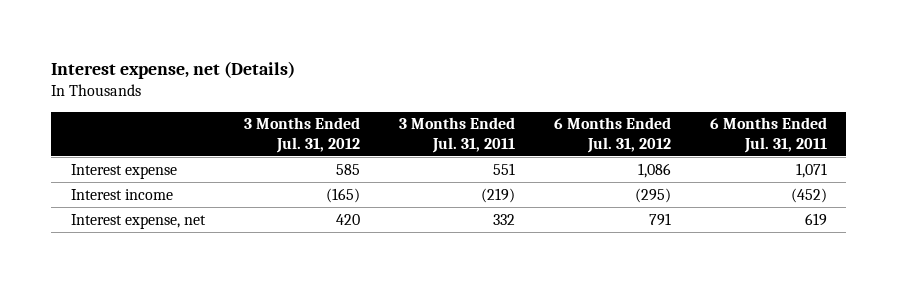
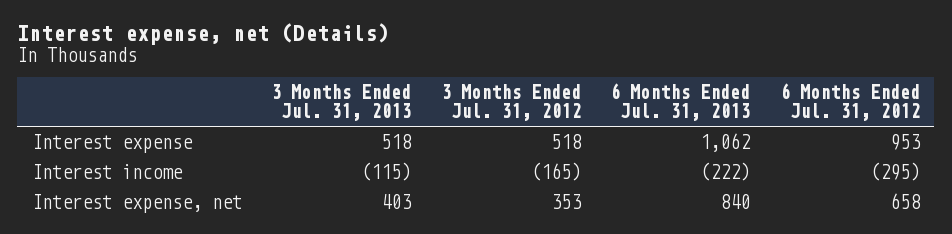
[398,117,515,153] 3 Months Ended Jul. 31, 2011 -> none
[709,117,827,153] 6 Months Ended Jul. 31, 2011 -> none
none -> [271,84,412,121] 3 Months Ended Jul. 31, 2013
none -> [610,83,751,121] 6 Months Ended Jul. 31, 2013
[335,163,360,175] 585 -> [550,134,582,150] 518
[637,162,671,178] 1,086 -> [889,134,921,151] 953
[335,213,360,225] 420 -> [550,194,582,210] 353
[648,212,671,226] 791 -> [889,193,921,210] 658

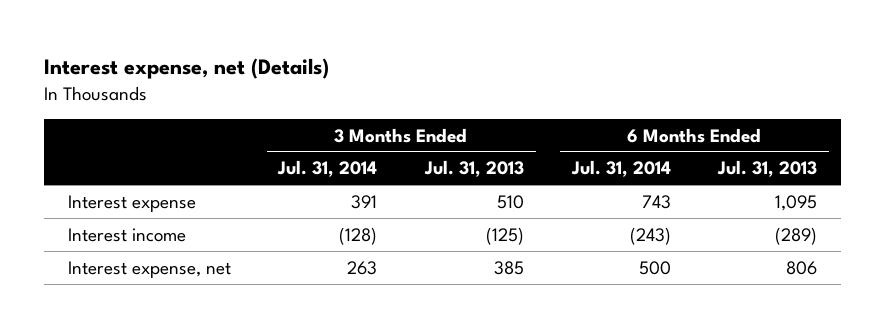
[440,84,581,121] 3 Months Ended Jul. 31, 2012 -> none
[779,83,920,121] 6 Months Ended Jul. 31, 2012 -> none
none -> [277,160,378,178] Jul. 31, 2014
none -> [570,160,671,178] Jul. 31, 2014
[381,134,413,150] 518 -> [496,194,524,209] 510
[700,133,752,153] 1,062 -> [775,194,818,211] 1,095
[361,162,412,182] (115) -> [485,226,524,245] (125)
[700,162,751,182] (222) -> [775,226,818,245] (289)
[381,194,413,210] 403 -> [493,260,524,275] 385
[720,194,751,210] 840 -> [786,260,818,275] 806

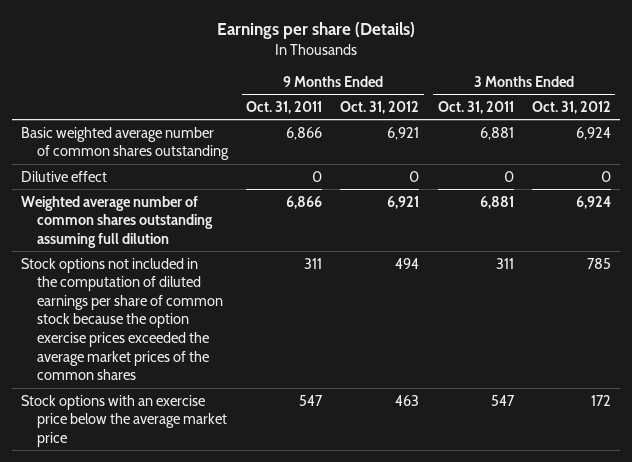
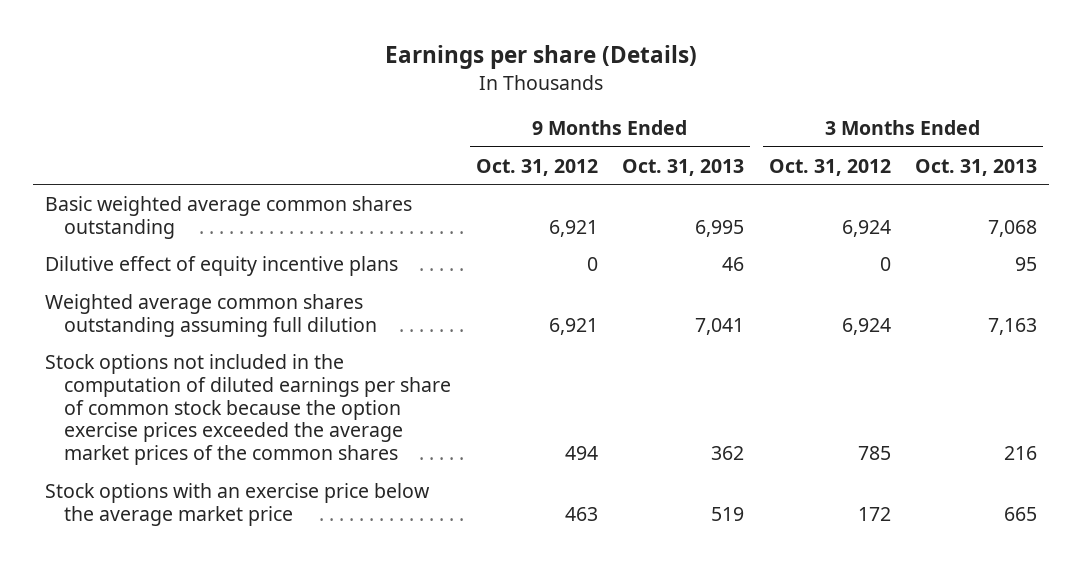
[246,101,323,115] Oct. 31, 2011 -> none
[437,101,514,115] Oct. 31, 2011 -> none
none -> [622,158,745,176] Oct. 31, 2013
none -> [915,158,1038,176] Oct. 31, 2013
[21,126,230,161] Basic weighted average number of common shares outstanding -> [44,195,412,239] Basic weighted average common shares outstanding
[21,170,108,182] Dilutive effect -> [44,255,398,276] Dilutive effect of equity incentive plans
[21,195,214,248] Weighted average number of common shares outstanding assuming full dilution -> [44,293,378,337] Weighted average common shares outstanding assuming full dilution

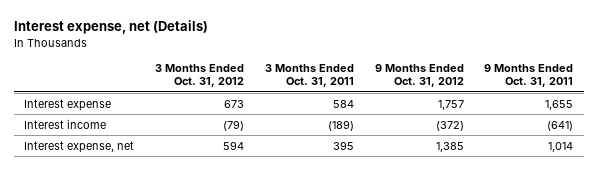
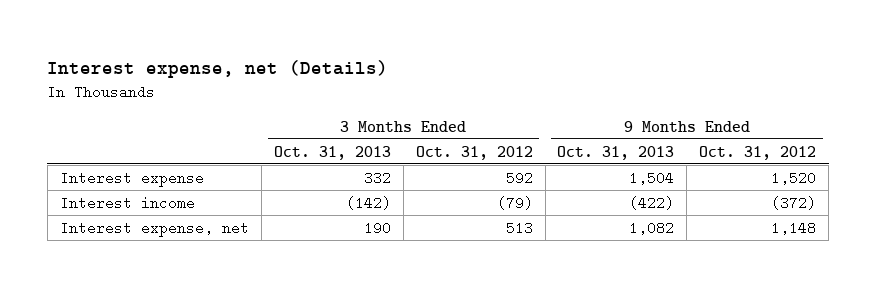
[264,64,354,88] 3 Months Ended Oct. 31, 2011 -> none
[484,64,574,88] 9 Months Ended Oct. 31, 2011 -> none
none -> [273,145,391,160] Oct. 31, 2013
none -> [557,145,675,160] Oct. 31, 2013
[224,99,245,108] 673 -> [505,170,533,185] 592
[437,99,464,110] 1,757 -> [771,170,817,185] 1,520
[223,140,245,150] 594 -> [505,220,533,235] 513
[435,141,464,152] 1,385 -> [771,220,817,235] 1,148

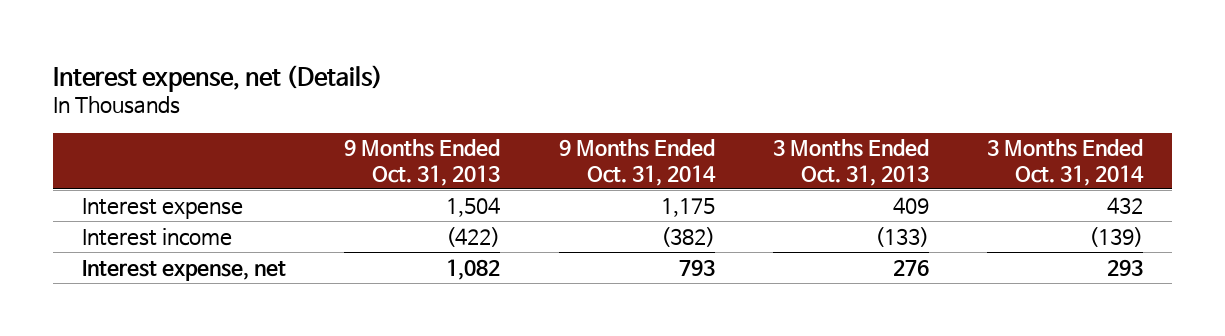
[415,145,533,160] Oct. 31, 2012 -> none
[699,145,817,160] Oct. 31, 2012 -> none
none -> [558,139,716,186] 9 Months Ended Oct. 31, 2014
none -> [987,139,1145,186] 3 Months Ended Oct. 31, 2014
[363,170,391,185] 332 -> [892,196,929,214] 409
[345,195,391,210] (142) -> [874,226,929,247] (133)
[363,220,391,235] 190 -> [892,259,929,276] 276

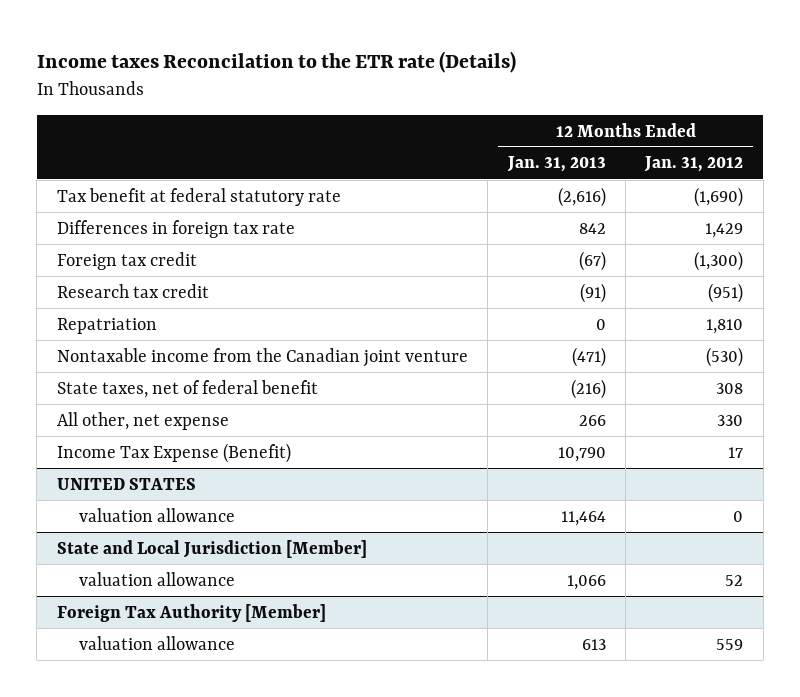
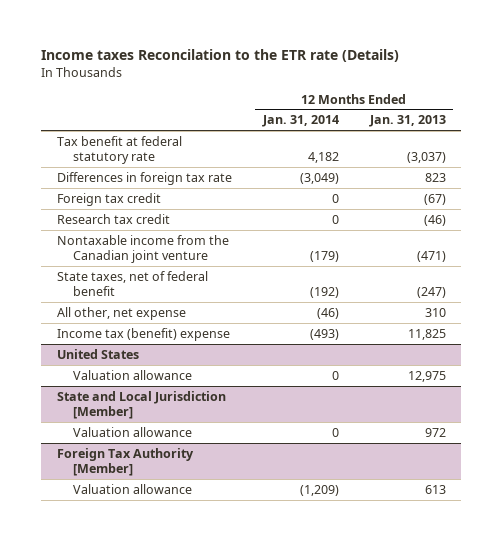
[644,156,744,173] Jan. 31, 2012 -> none
none -> [261,115,339,128] Jan. 31, 2014
[557,186,606,207] (2,616) -> [406,151,446,163] (3,037)
[578,222,606,234] 842 -> [424,172,446,182] 823
[56,317,157,334] Repatriation -> none
[579,282,606,303] (91) -> [423,214,446,226] (46)
[570,378,606,399] (216) -> [416,286,446,298] (247)
[578,414,606,426] 266 -> [424,307,446,317] 310
[56,442,291,463] Income Tax Expense (Benefit) -> [56,327,230,341] Income tax (benefit) expense
[557,446,606,462] 10,790 -> [407,328,446,340] 11,825
[56,477,196,490] UNITED STATES -> [56,348,139,359] United States
[78,507,235,522] valuation allowance -> [72,369,192,380] Valuation allowance
[560,510,606,526] 11,464 -> [407,370,446,382] 12,975
[78,571,235,586] valuation allowance -> [72,426,192,437] Valuation allowance
[566,574,606,590] 1,066 -> [424,427,446,437] 972
[78,635,235,650] valuation allowance -> [72,483,192,494] Valuation allowance

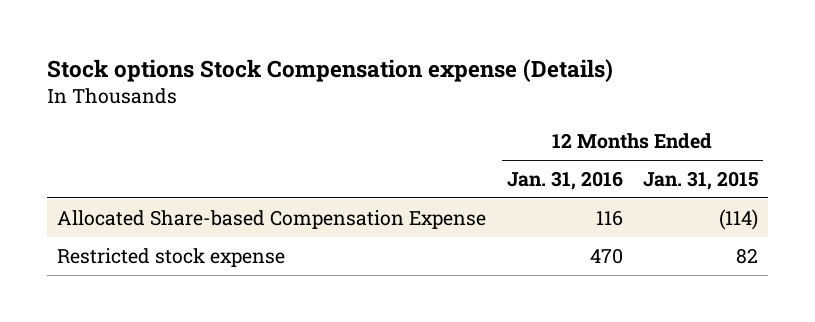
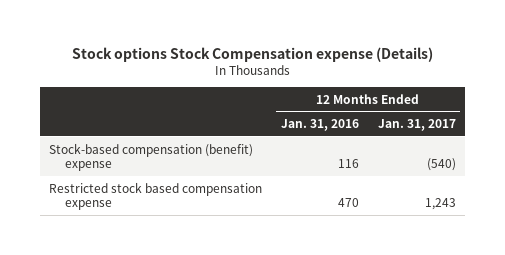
[643,170,759,190] Jan. 31, 2015 -> none
none -> [377,118,456,131] Jan. 31, 2017
[57,209,487,229] Allocated Share-based Compensation Expense -> [49,142,254,172] Stock-based compensation (benefit) expense
[57,247,286,267] Restricted stock expense -> [49,181,263,211] Restricted stock based compensation expense

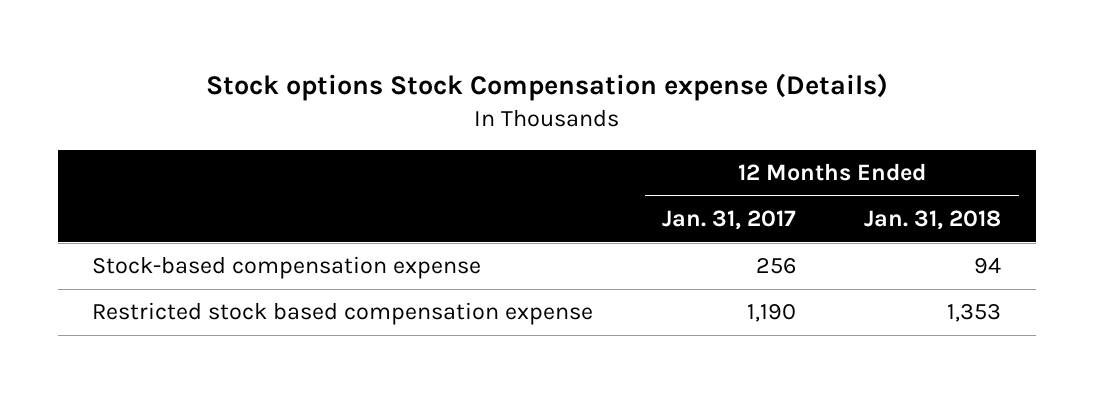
[281,118,360,131] Jan. 31, 2016 -> none
none -> [864,210,1002,231] Jan. 31, 2018
[49,142,254,172] Stock-based compensation (benefit) expense -> [92,256,482,280] Stock-based compensation expense
[426,158,456,172] (540) -> [755,258,796,275] 256
[424,198,456,211] 1,243 -> [746,304,796,323] 1,190

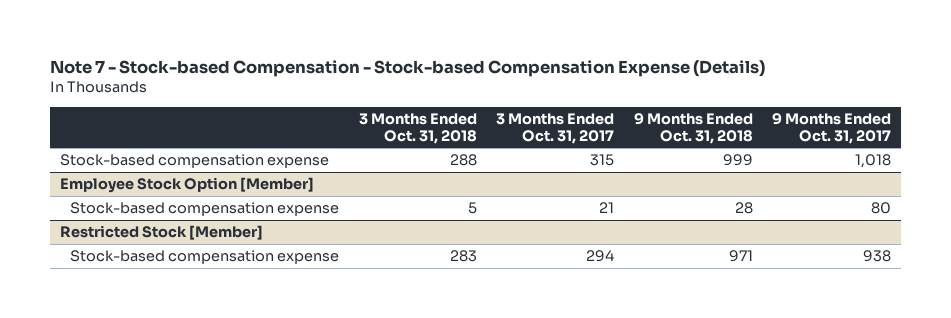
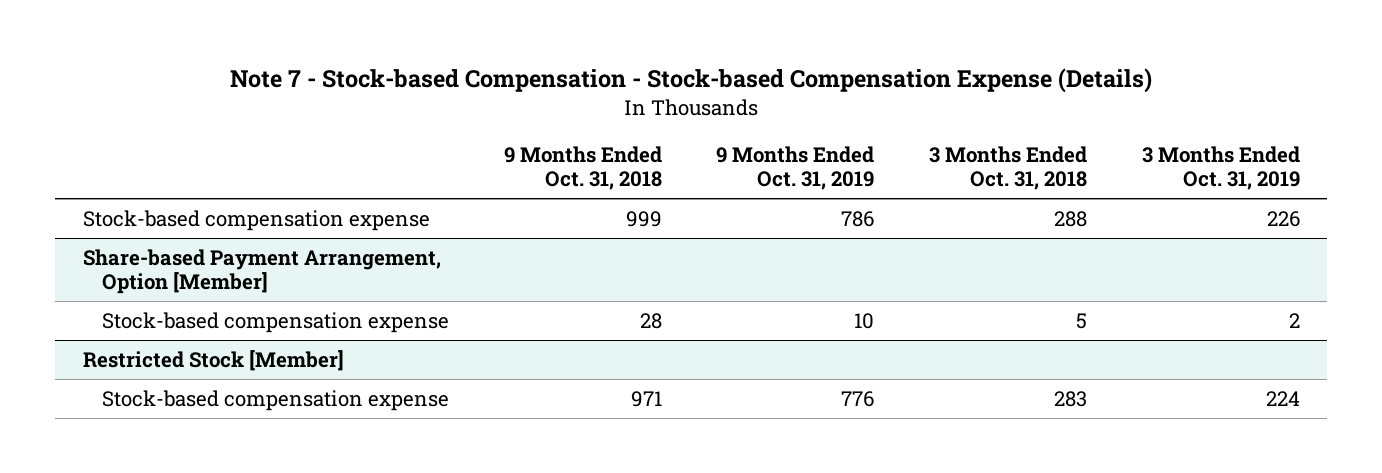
[496,112,615,144] 3 Months Ended Oct. 31, 2017 -> none
[772,112,892,144] 9 Months Ended Oct. 31, 2017 -> none
none -> [716,145,875,191] 9 Months Ended Oct. 31, 2019
none -> [1141,145,1300,191] 3 Months Ended Oct. 31, 2019
[60,177,315,194] Employee Stock Option [Member] -> [82,248,441,295] Share-based Payment Arrangement, Option [Member]

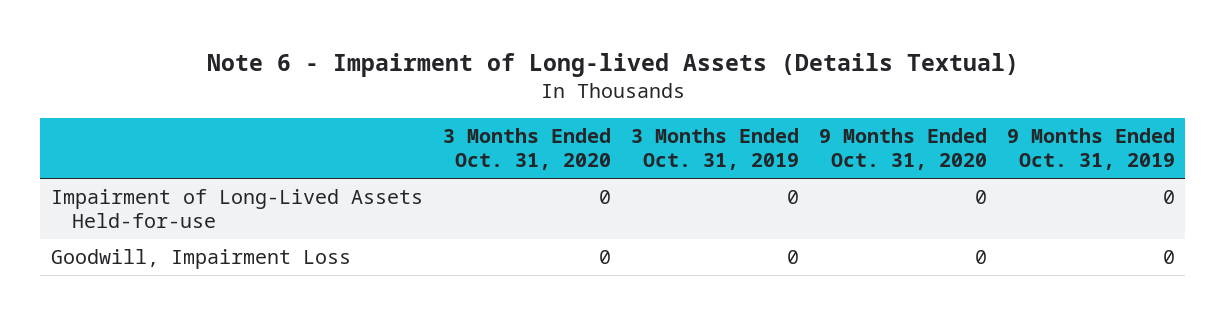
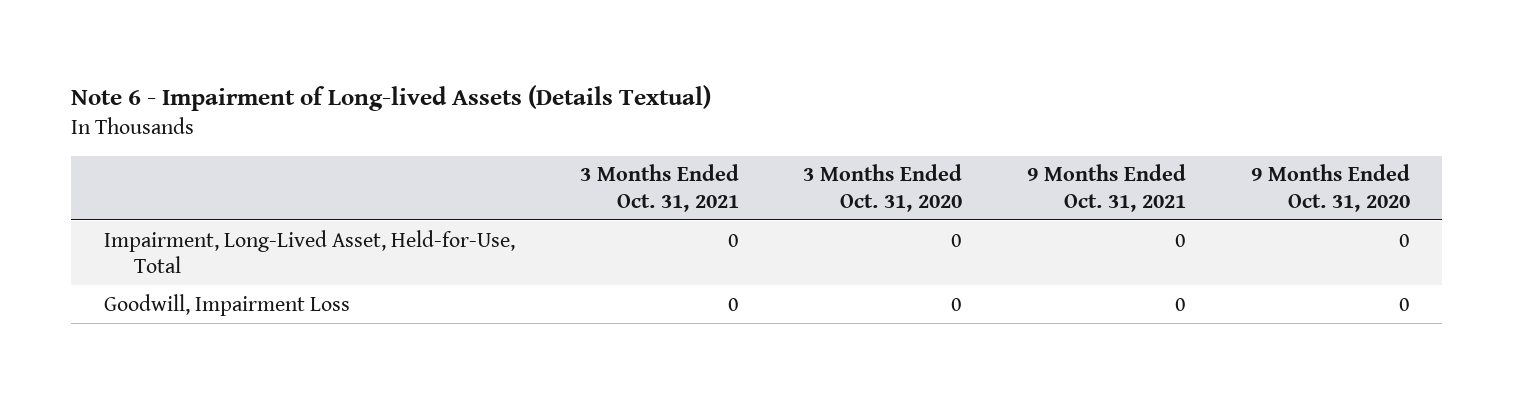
[630,128,799,171] 3 Months Ended Oct. 31, 2019 -> none
[1007,128,1176,171] 9 Months Ended Oct. 31, 2019 -> none
none -> [579,164,739,212] 3 Months Ended Oct. 31, 2021
none -> [1027,164,1187,212] 9 Months Ended Oct. 31, 2021
[50,189,423,228] Impairment of Long-Lived Assets Held-for-use -> [103,229,515,273] Impairment, Long-Lived Asset, Held-for-Use, Total

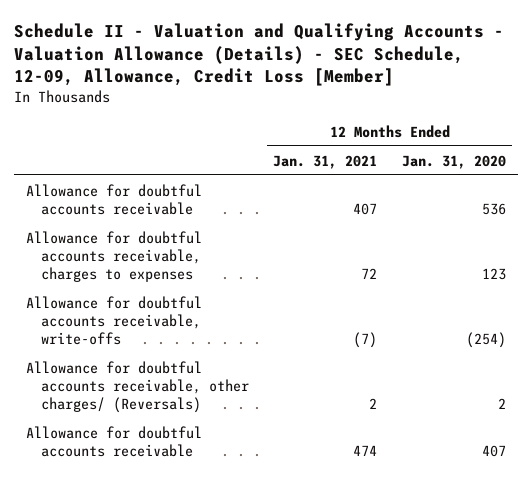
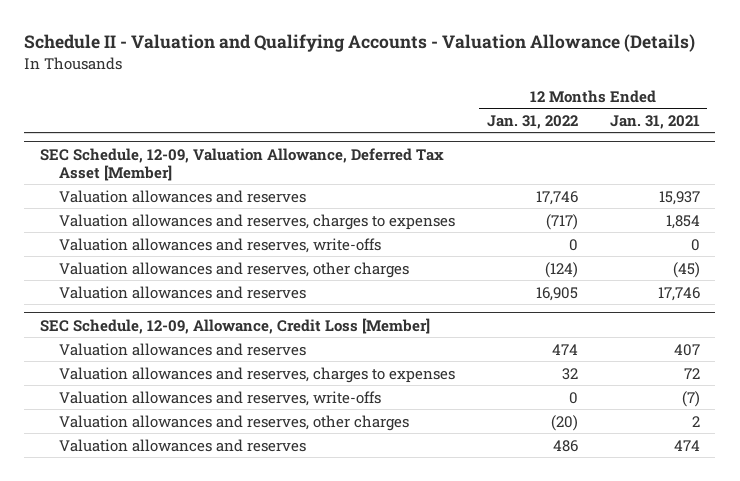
[13,22,504,87] Schedule II - Valuation and Qualifying Accounts - Valuation Allowance (Details) - SEC Schedule, 12-09, Allowance, Credit Loss [Member] -> [24,34,696,53] Schedule II - Valuation and Qualifying Accounts - Valuation Allowance (Details)
[401,154,506,169] Jan. 31, 2020 -> none
none -> [486,114,578,129] Jan. 31, 2022
[26,183,203,215] Allowance for doubtful accounts receivable -> none
[26,295,203,345] Allowance for doubtful accounts receivable, write-offs -> none
[26,360,250,413] Allowance for doubtful accounts receivable, other charges/ (Reversals) -> none
none -> [40,147,445,181] SEC Schedule, 12-09, Valuation Allowance, Deferred Tax Asset [Member]
none -> [59,189,307,203] Valuation allowances and reserves
[26,230,203,282] Allowance for doubtful accounts receivable, charges to expenses -> [59,213,456,230] Valuation allowances and reserves, charges to expenses
[361,267,378,279] 72 -> [665,214,700,229] 1,854
none -> [59,237,382,253] Valuation allowances and reserves, write-offs
none -> [59,261,410,278] Valuation allowances and reserves, other charges
none -> [59,285,307,299] Valuation allowances and reserves
none -> [40,317,431,334] SEC Schedule, 12-09, Allowance, Credit Loss [Member]
none -> [59,342,307,356] Valuation allowances and reserves
none -> [59,366,456,383] Valuation allowances and reserves, charges to expenses
none -> [59,390,382,406] Valuation allowances and reserves, write-offs
none -> [59,414,410,431] Valuation allowances and reserves, other charges
[26,425,203,457] Allowance for doubtful accounts receivable -> [59,438,307,452] Valuation allowances and reserves

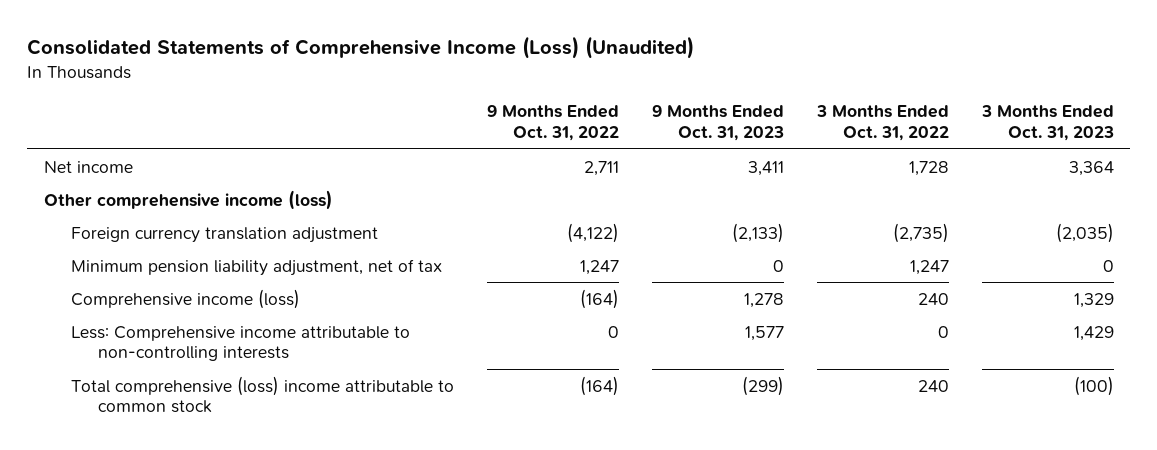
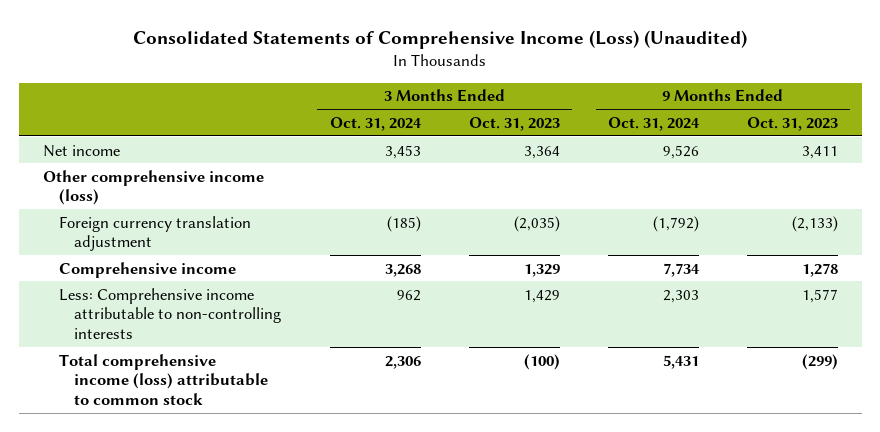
[486,105,619,142] 9 Months Ended Oct. 31, 2022 -> none
[815,105,949,142] 3 Months Ended Oct. 31, 2022 -> none
none -> [329,116,422,131] Oct. 31, 2024
none -> [607,116,700,131] Oct. 31, 2024
[70,258,442,276] Minimum pension liability adjustment, net of tax -> none
[70,288,300,309] Comprehensive income (loss) -> [58,261,236,278] Comprehensive income
[70,375,454,414] Total comprehensive (loss) income attributable to common stock -> [58,353,269,405] Total comprehensive income (loss) attributable to common stock

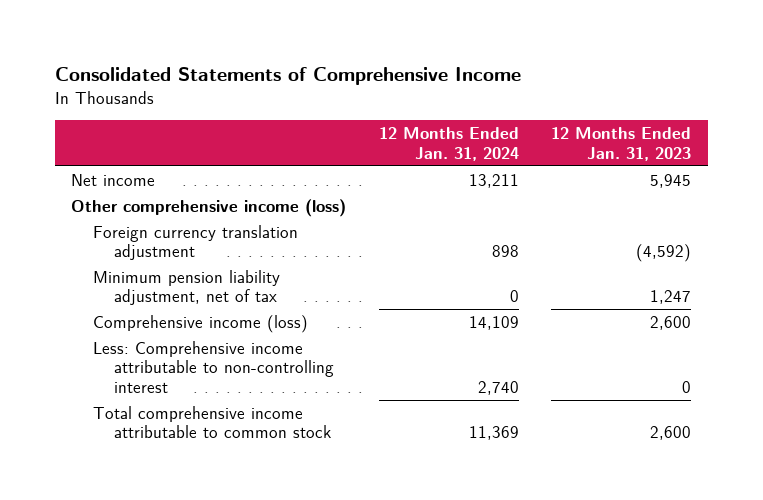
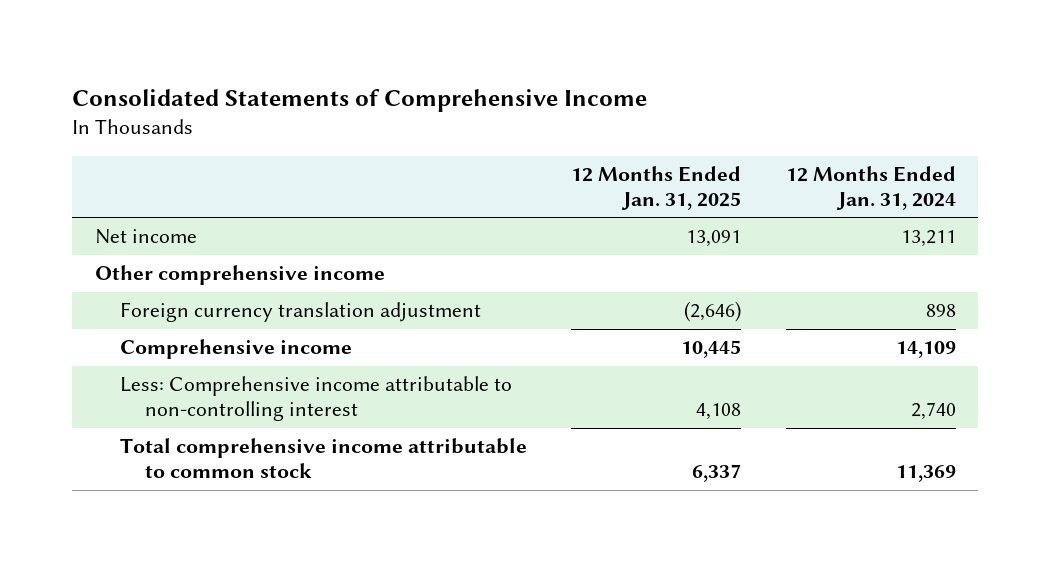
[551,127,692,161] 12 Months Ended Jan. 31, 2023 -> none
none -> [571,166,742,211] 12 Months Ended Jan. 31, 2025
[71,198,347,217] Other comprehensive income (loss) -> [94,265,385,286] Other comprehensive income
[92,269,280,306] Minimum pension liability adjustment, net of tax -> none
[92,314,308,333] Comprehensive income (loss) -> [119,339,352,360] Comprehensive income

